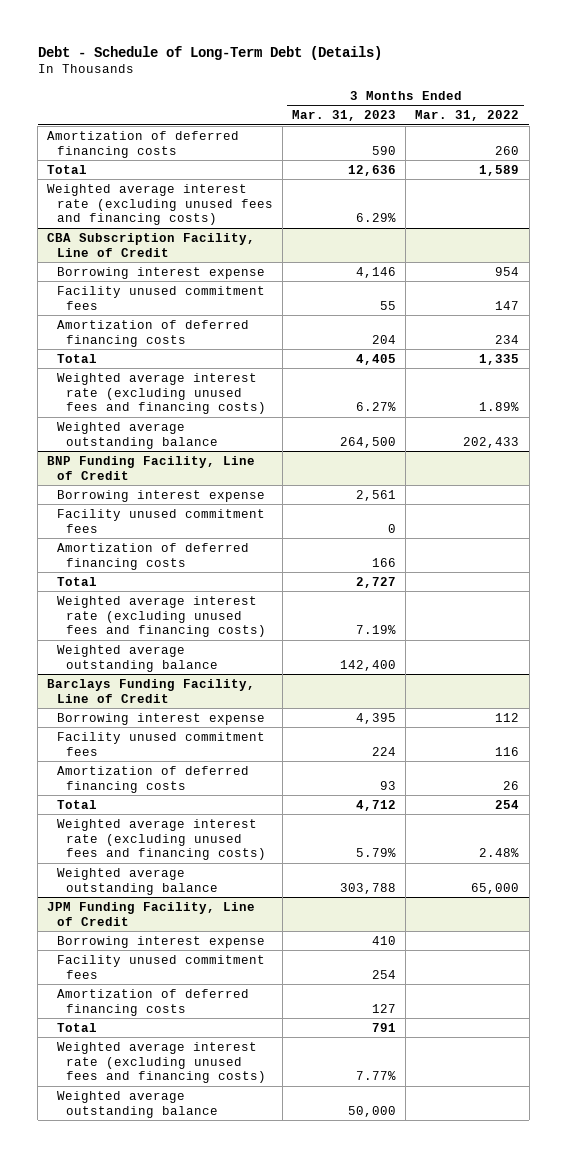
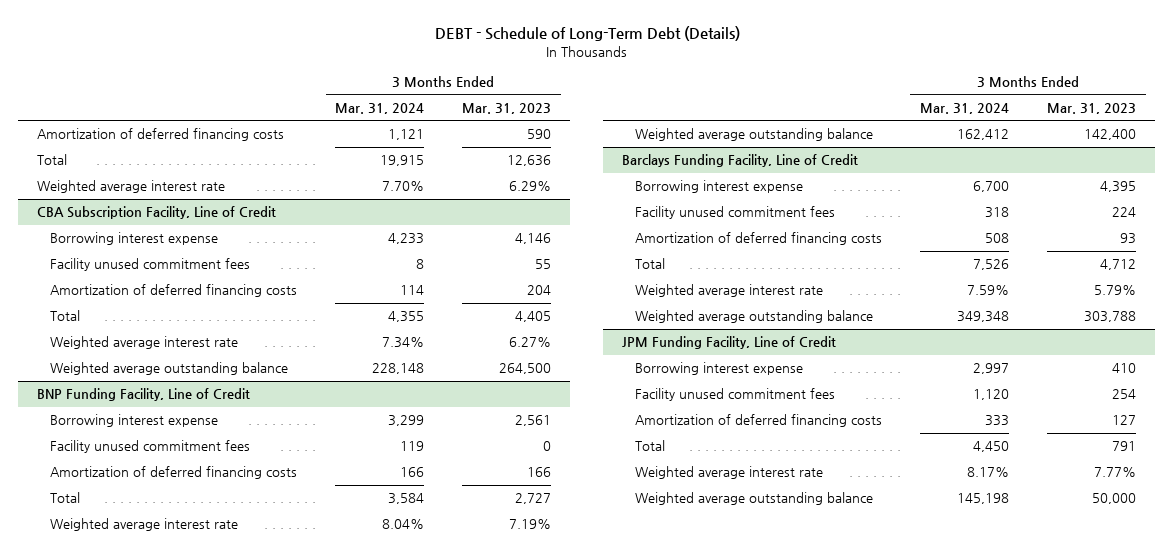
[37,45,382,60] Debt - Schedule of Long-Term Debt (Details) -> [434,26,740,42] DEBT - Schedule of Long-Term Debt (Details)
[415,110,520,122] Mar. 31, 2022 -> none
none -> [335,103,425,115] Mar. 31, 2024
[47,183,273,226] Weighted average interest rate (excluding unused fees and financing costs) -> [37,180,226,194] Weighted average interest rate
[56,372,267,415] Weighted average interest rate (excluding unused fees and financing costs) -> [50,336,239,350] Weighted average interest rate
[56,595,267,638] Weighted average interest rate (excluding unused fees and financing costs) -> [50,518,239,532] Weighted average interest rate
[56,818,267,861] Weighted average interest rate (excluding unused fees and financing costs) -> [634,284,823,298] Weighted average interest rate
[56,1041,267,1084] Weighted average interest rate (excluding unused fees and financing costs) -> [634,466,823,480] Weighted average interest rate

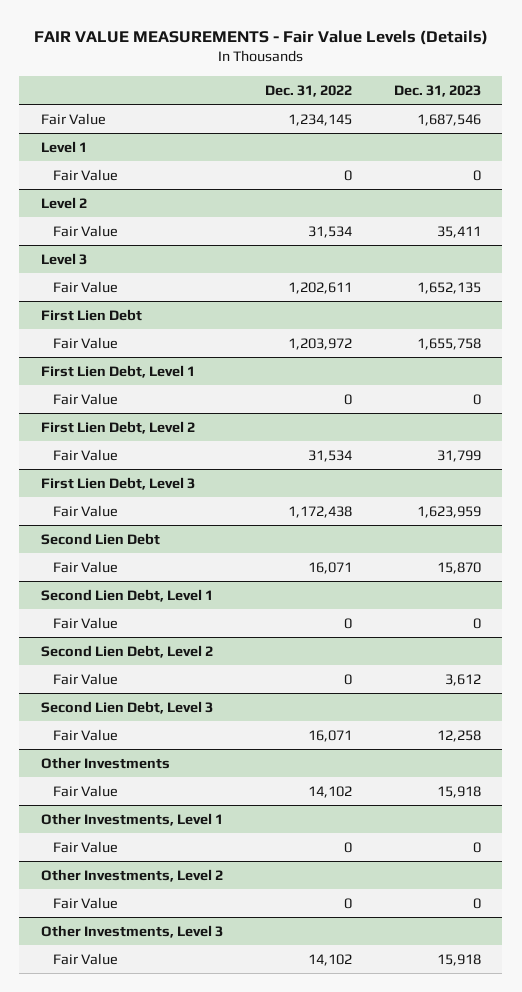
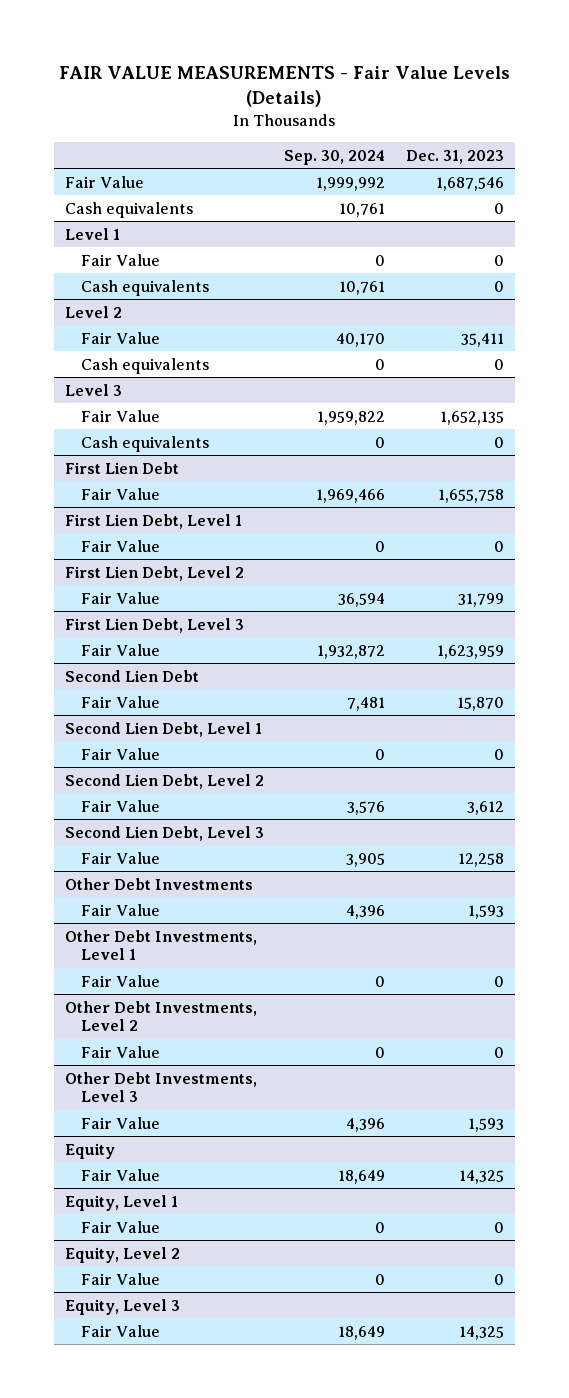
[264,84,352,97] Dec. 31, 2022 -> none
none -> [284,149,386,165] Sep. 30, 2024
none -> [64,201,193,218] Cash equivalents
none -> [80,279,209,296] Cash equivalents
none -> [80,357,209,374] Cash equivalents
none -> [80,435,209,452] Cash equivalents
[40,756,170,769] Other Investments -> [64,877,253,890] Other Debt Investments
[437,785,482,798] 15,918 -> [468,904,505,919] 1,593
[40,812,223,826] Other Investments, Level 1 -> [64,929,257,961] Other Debt Investments, Level 1
[40,868,223,882] Other Investments, Level 2 -> [64,1000,257,1032] Other Debt Investments, Level 2
[40,924,223,938] Other Investments, Level 3 -> [64,1071,257,1103] Other Debt Investments, Level 3
[437,953,482,966] 15,918 -> [468,1117,505,1132] 1,593
none -> [64,1142,115,1159] Equity
none -> [80,1168,160,1181] Fair Value
none -> [64,1194,178,1211] Equity, Level 1
none -> [80,1220,160,1233] Fair Value
none -> [64,1246,180,1263] Equity, Level 2
none -> [80,1272,160,1285] Fair Value
none -> [64,1298,180,1315] Equity, Level 3
none -> [80,1324,160,1337] Fair Value

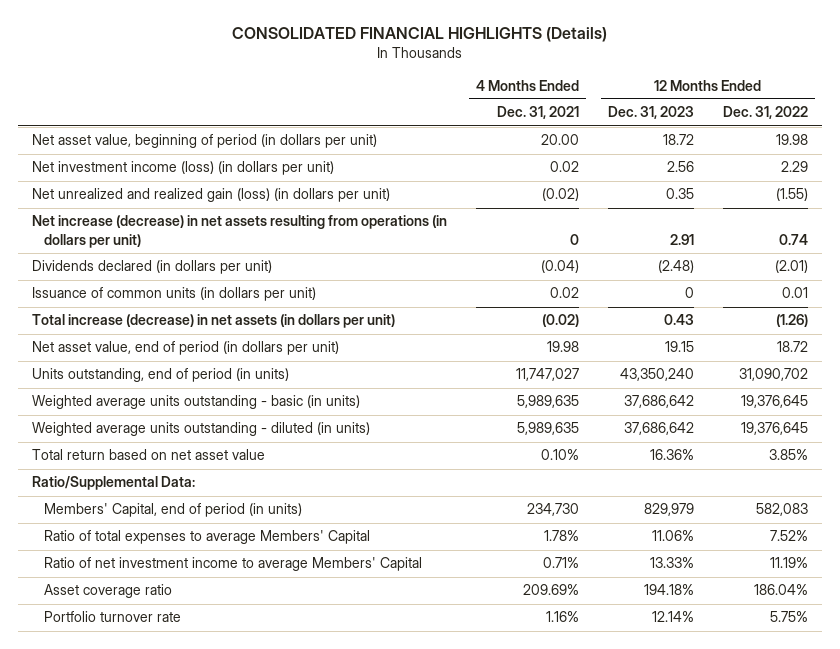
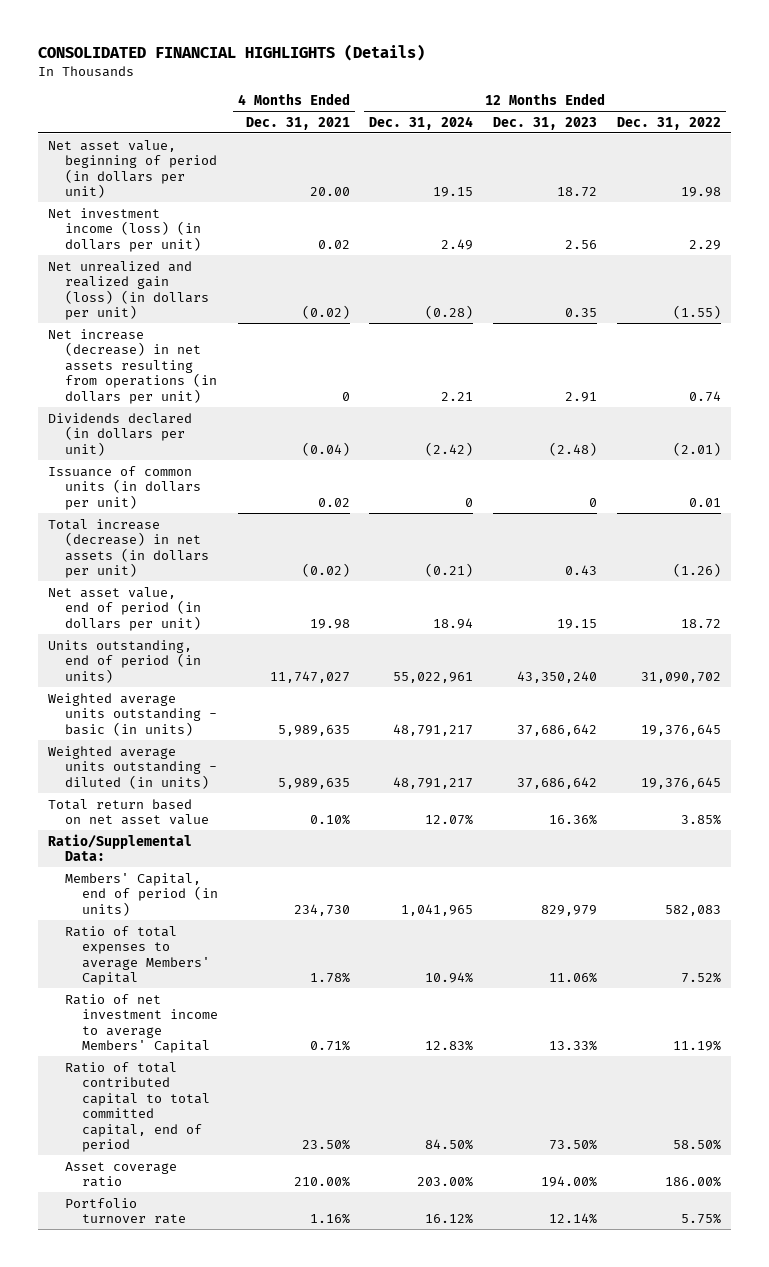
none -> [369,115,474,130] Dec. 31, 2024
none -> [64,1061,210,1153] Ratio of total contributed capital to total committed capital, end of period
[523,584,580,596] 209.69% -> [293,1176,350,1188] 210.00%
[643,584,694,596] 194.18% -> [541,1176,598,1188] 194.00%
[753,584,808,596] 186.04% -> [665,1176,722,1188] 186.00%

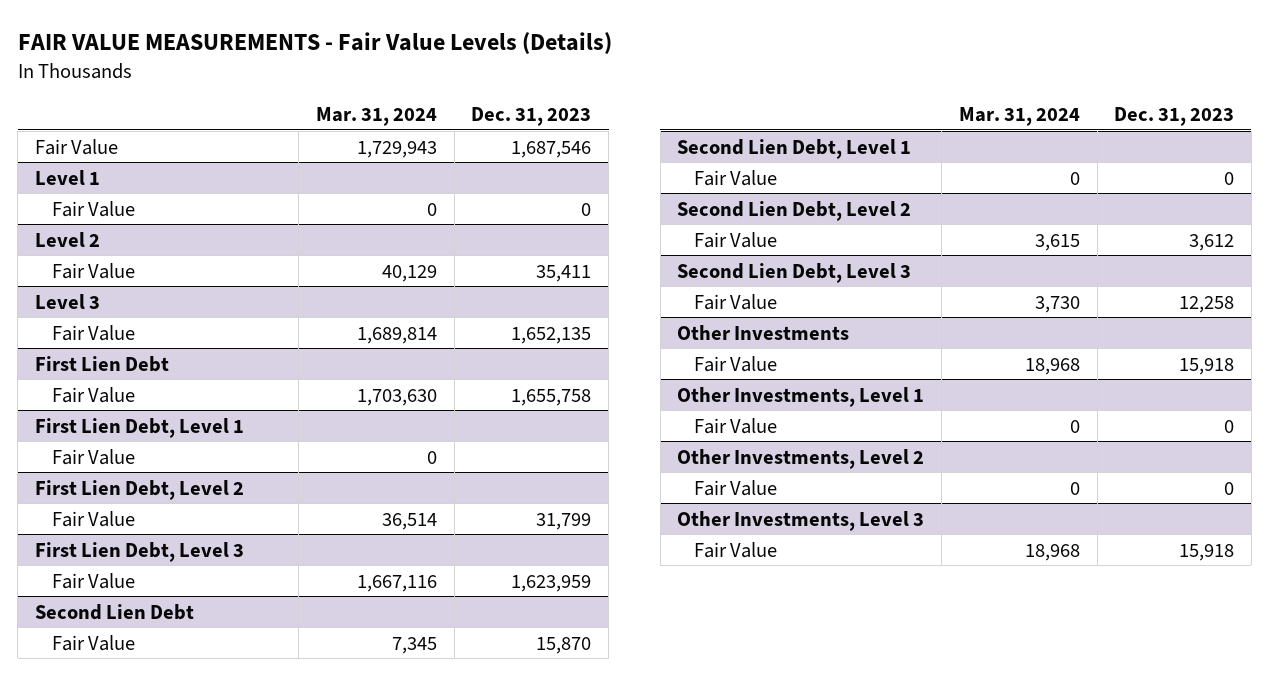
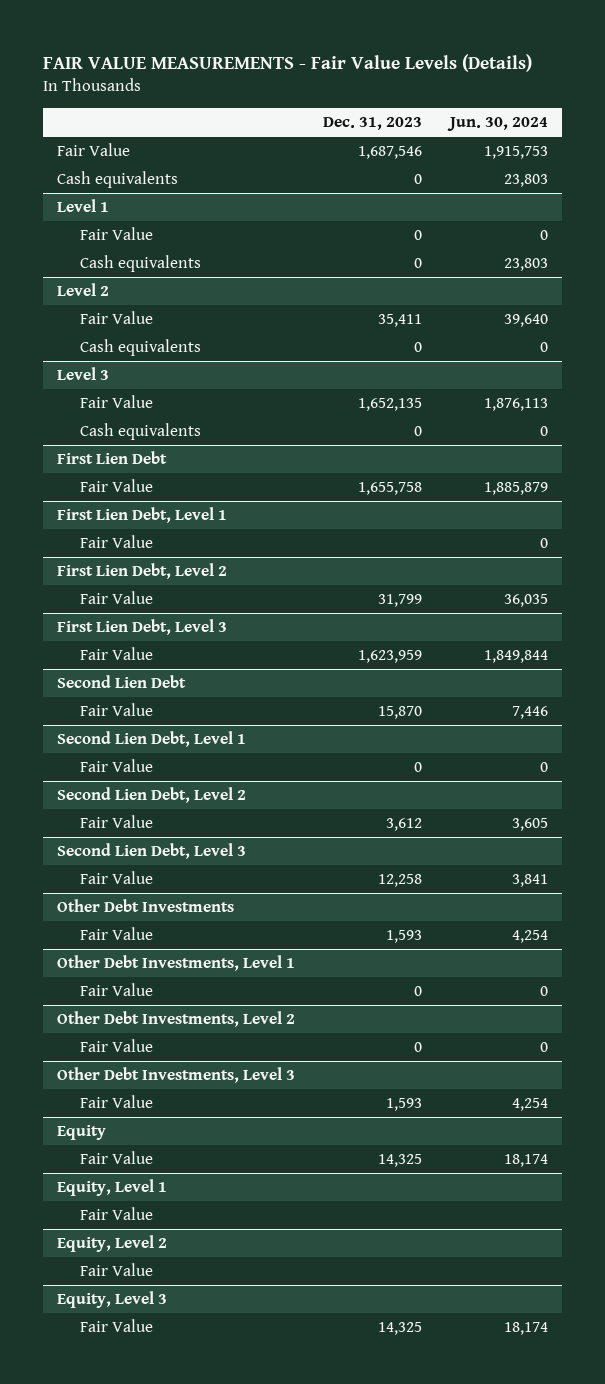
[316,106,438,126] Mar. 31, 2024 -> none
none -> [447,117,549,132] Jun. 30, 2024
none -> [56,171,178,189] Cash equivalents
none -> [80,255,202,273] Cash equivalents
none -> [80,339,202,357] Cash equivalents
none -> [80,423,202,441] Cash equivalents
[677,324,850,340] Other Investments -> [56,899,234,913] Other Debt Investments
[1179,357,1235,375] 15,918 -> [386,930,423,944] 1,593
[677,386,925,407] Other Investments, Level 1 -> [56,955,295,972] Other Debt Investments, Level 1
[677,448,925,469] Other Investments, Level 2 -> [56,1011,295,1028] Other Debt Investments, Level 2
[677,510,925,531] Other Investments, Level 3 -> [56,1067,295,1084] Other Debt Investments, Level 3
[1179,543,1235,561] 15,918 -> [386,1098,423,1112] 1,593
none -> [56,1125,106,1141] Equity
none -> [80,1151,154,1165] Fair Value
none -> [56,1179,167,1197] Equity, Level 1
none -> [80,1207,154,1221] Fair Value
none -> [56,1235,167,1253] Equity, Level 2
none -> [80,1263,154,1277] Fair Value
none -> [56,1291,167,1309] Equity, Level 3
none -> [80,1319,154,1333] Fair Value

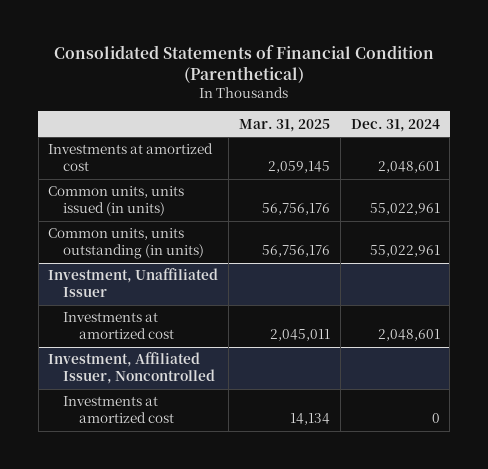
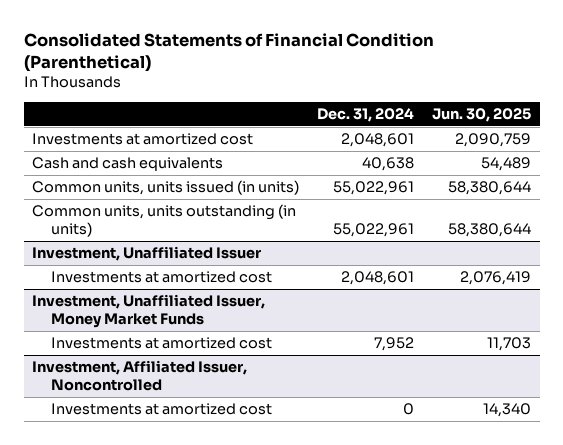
[238,118,330,132] Mar. 31, 2025 -> none
none -> [431,107,531,122] Jun. 30, 2025
none -> [32,157,224,172] Cash and cash equivalents
none -> [32,294,266,329] Investment, Unaffiliated Issuer, Money Market Funds
none -> [50,337,272,350] Investments at amortized cost

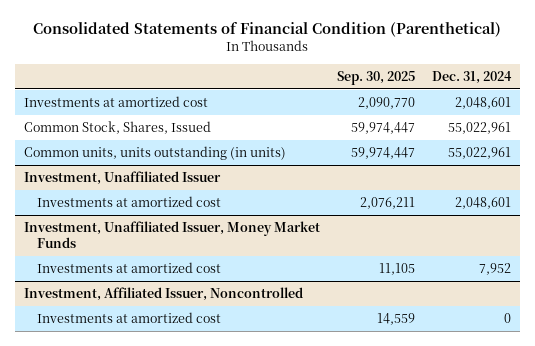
[431,107,531,122] Jun. 30, 2025 -> none
none -> [336,70,415,85] Sep. 30, 2025
[32,157,224,172] Cash and cash equivalents -> none
[32,180,300,196] Common units, units issued (in units) -> [23,121,211,135] Common Stock, Shares, Issued

